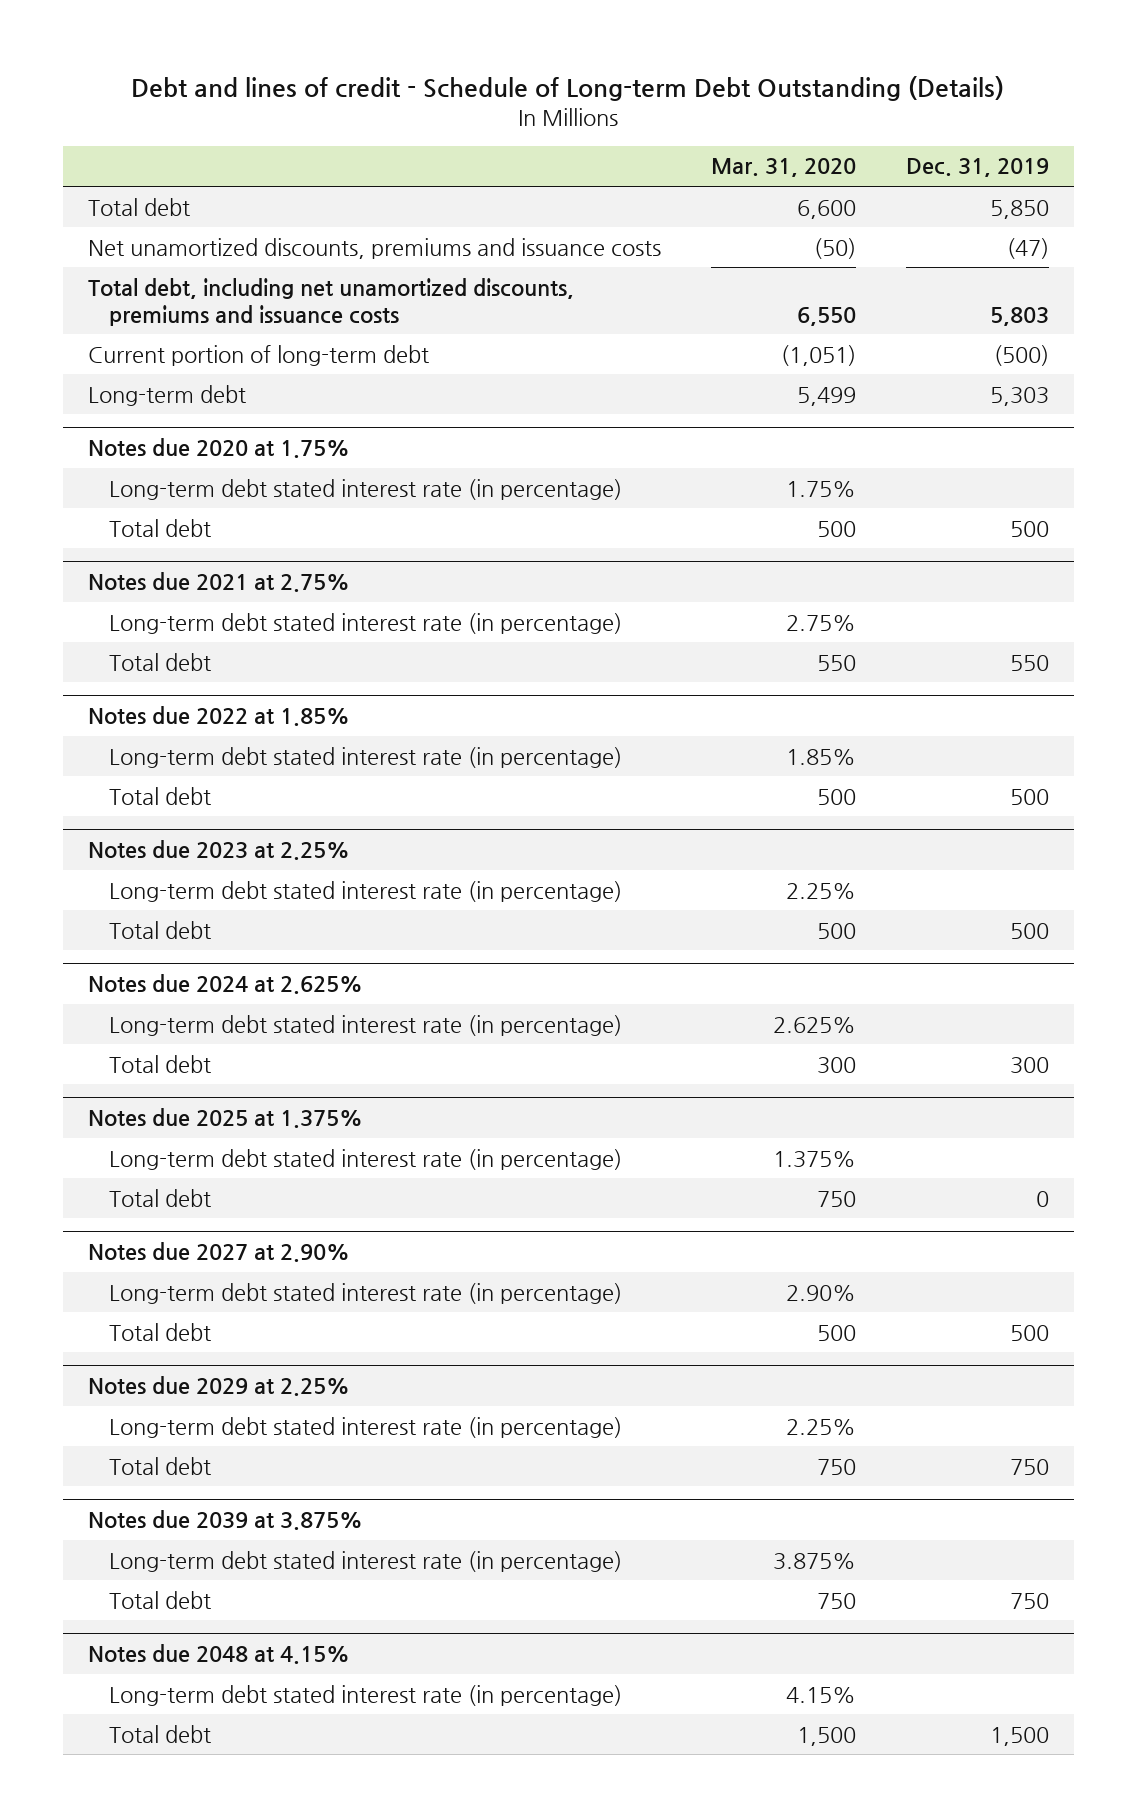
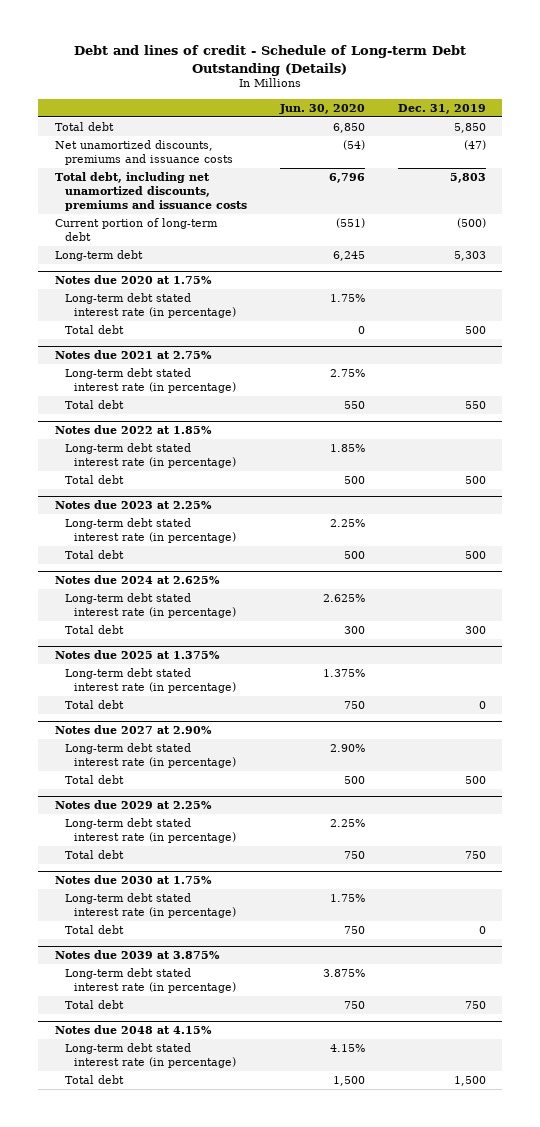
[710,158,856,178] Mar. 31, 2020 -> none
none -> [278,103,365,114] Jun. 30, 2020
none -> [54,875,212,885] Notes due 2030 at 1.75%
none -> [64,893,237,919] Long-term debt stated interest rate (in percentage)
none -> [64,925,124,935] Total debt

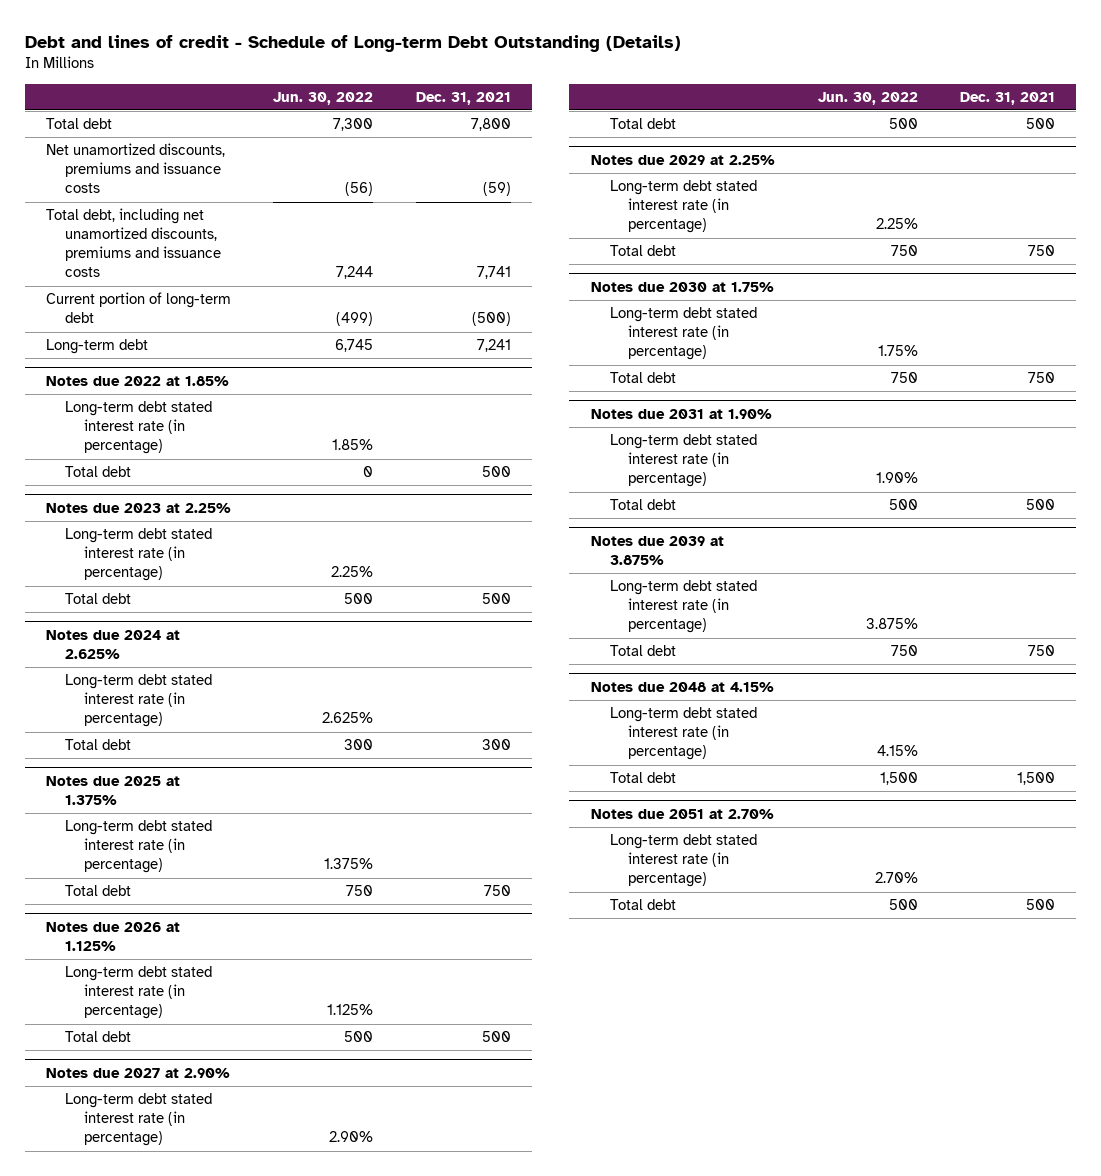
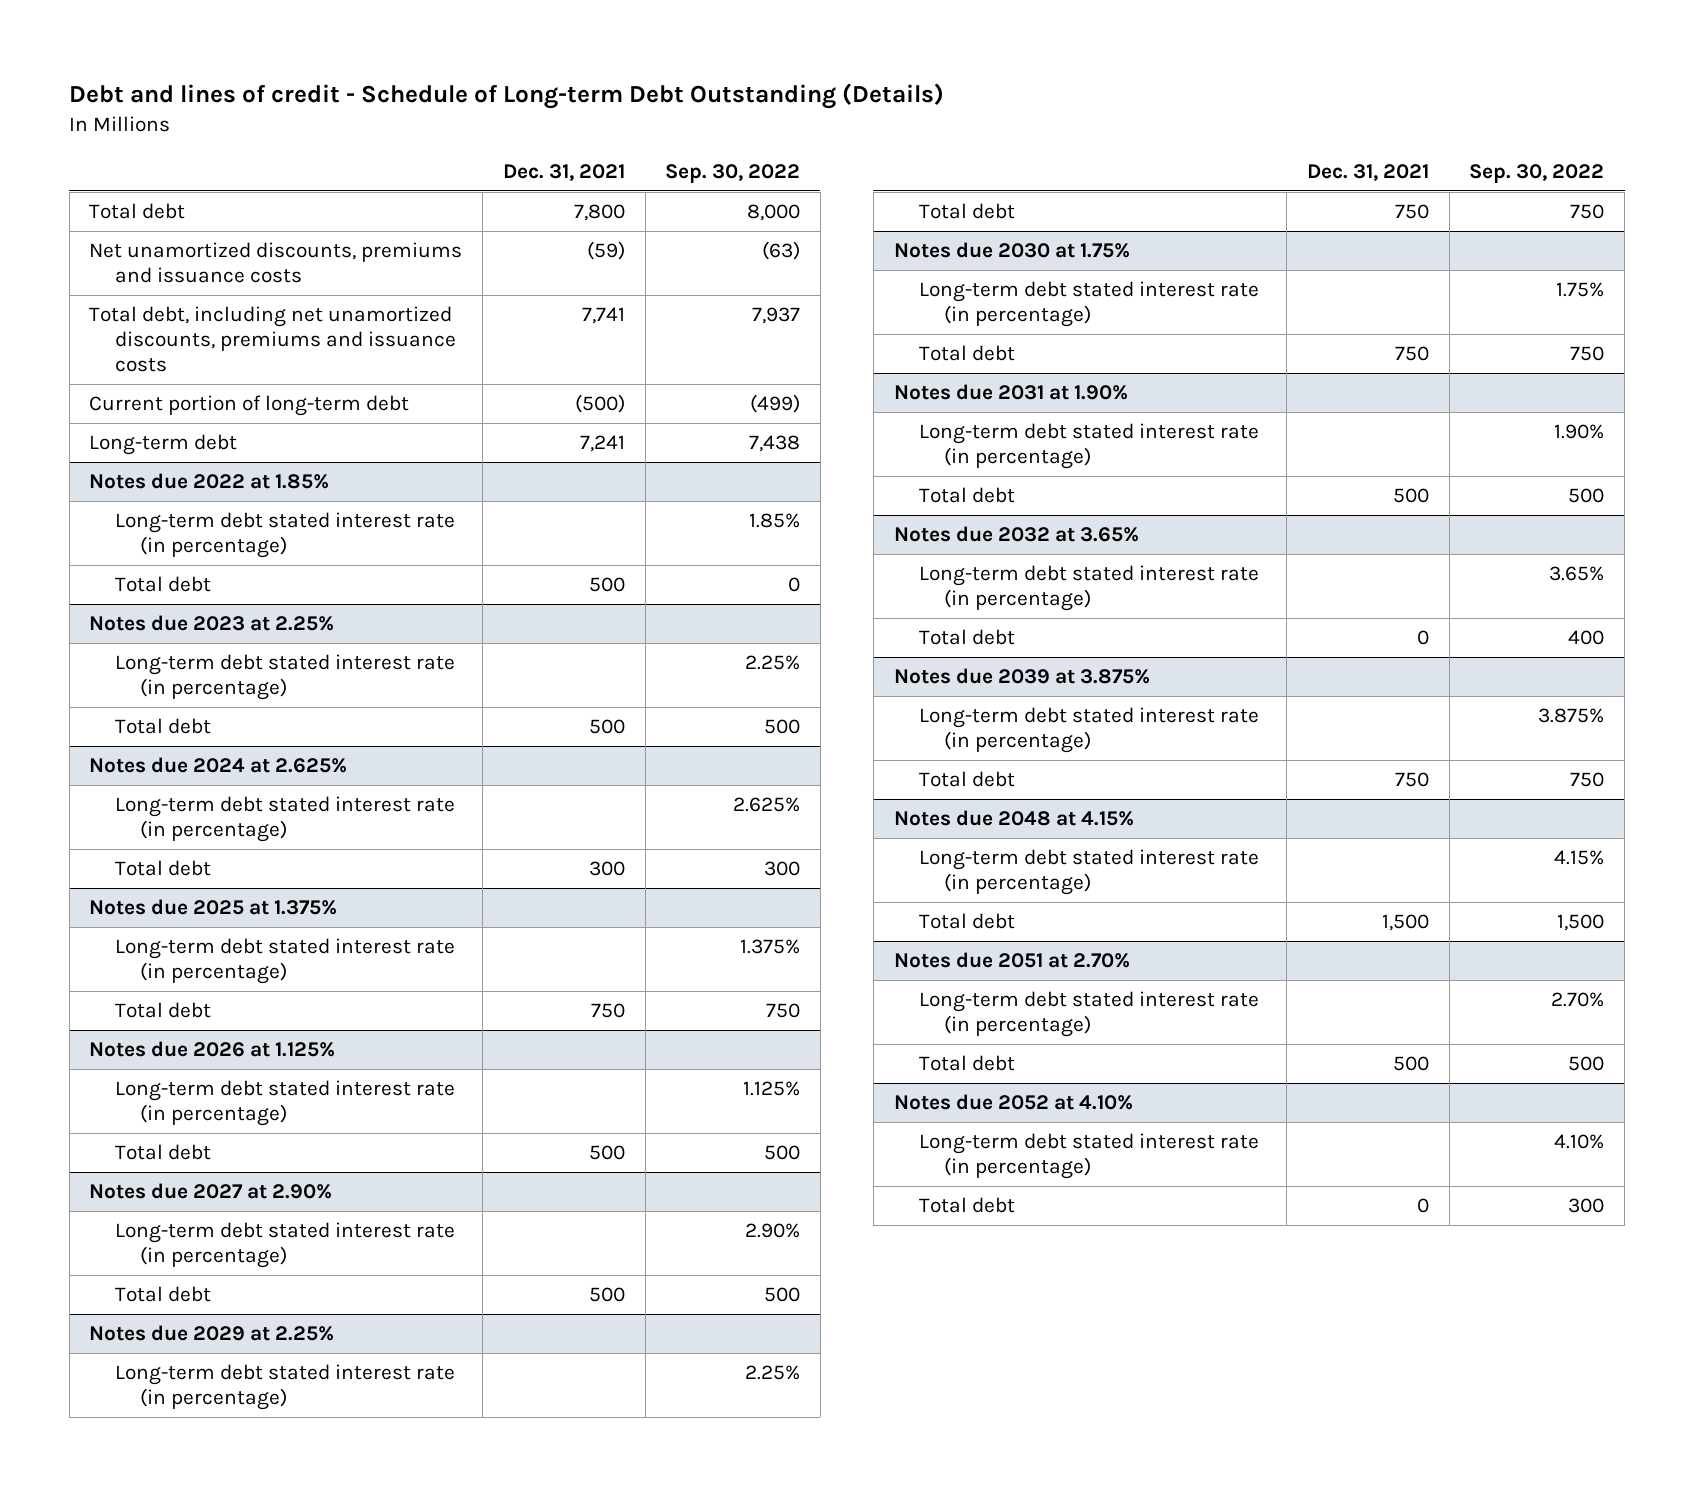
[273,91,374,105] Jun. 30, 2022 -> none
none -> [665,163,801,183] Sep. 30, 2022
none -> [893,526,1139,543] Notes due 2032 at 3.65%
none -> [918,565,1259,612] Long-term debt stated interest rate (in percentage)
none -> [918,629,1015,646] Total debt
none -> [893,1094,1133,1111] Notes due 2052 at 4.10%
none -> [918,1133,1259,1180] Long-term debt stated interest rate (in percentage)
none -> [918,1197,1015,1214] Total debt

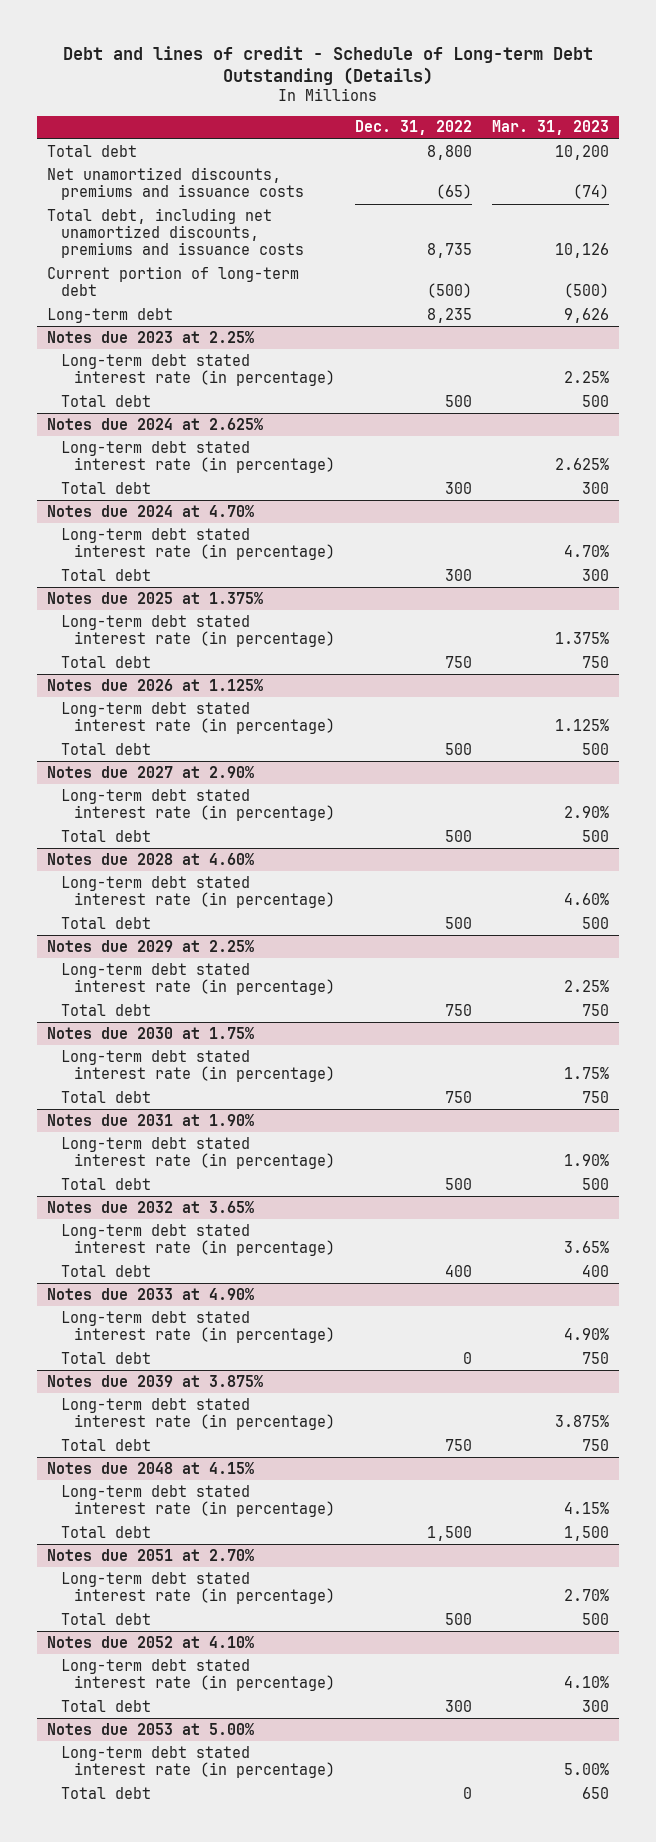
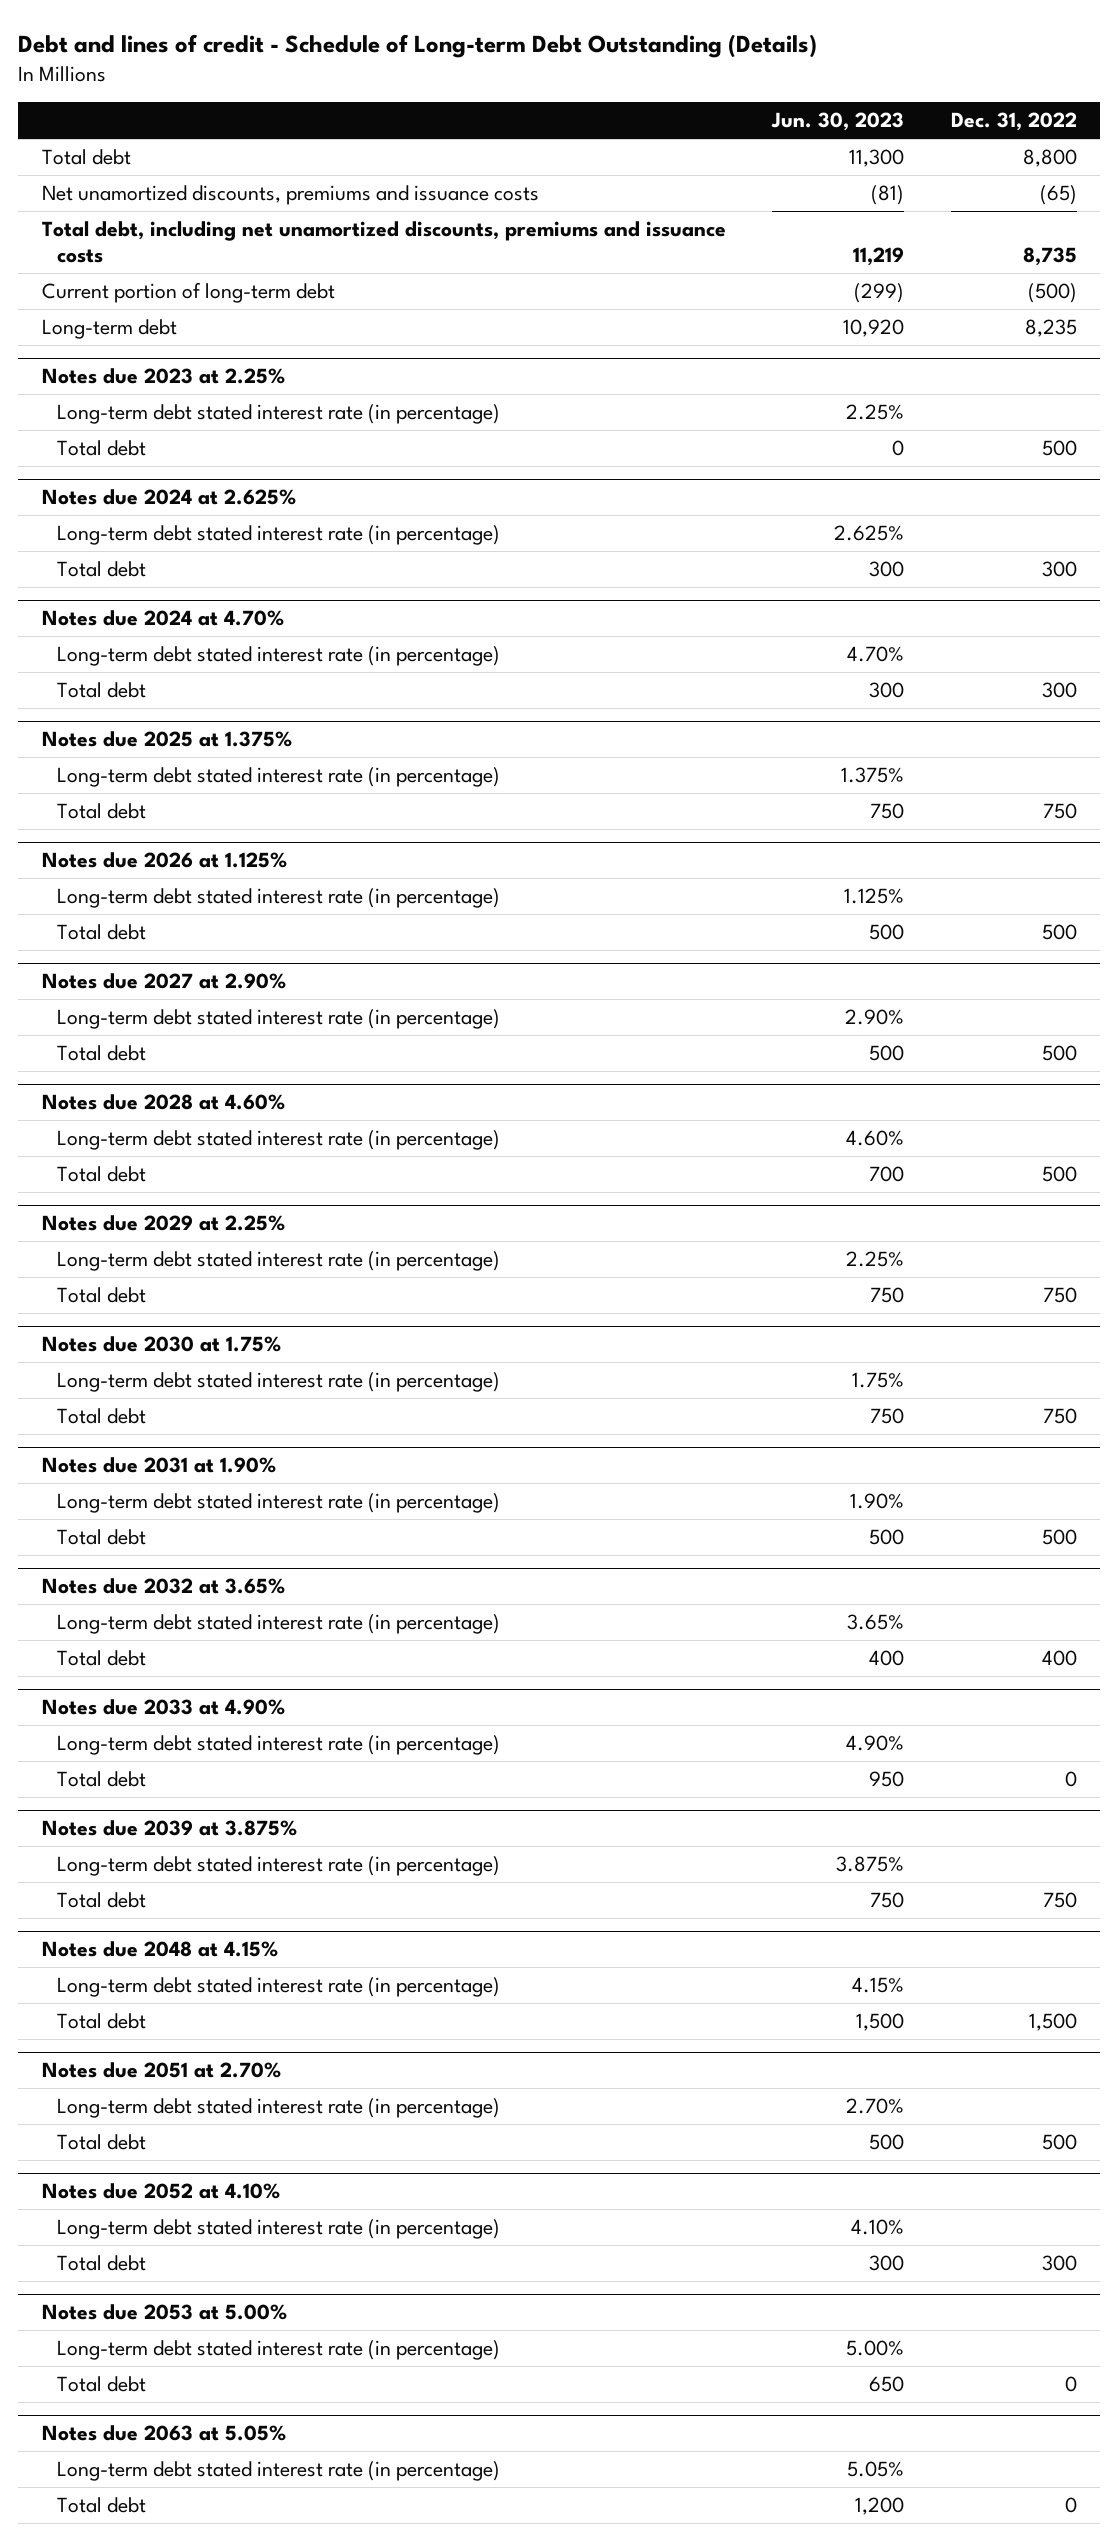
[491,120,609,136] Mar. 31, 2023 -> none
none -> [771,112,905,132] Jun. 30, 2023
none -> [41,2425,286,2442] Notes due 2063 at 5.05%
none -> [57,2461,501,2482] Long-term debt stated interest rate (in percentage)
none -> [57,2497,147,2514] Total debt

